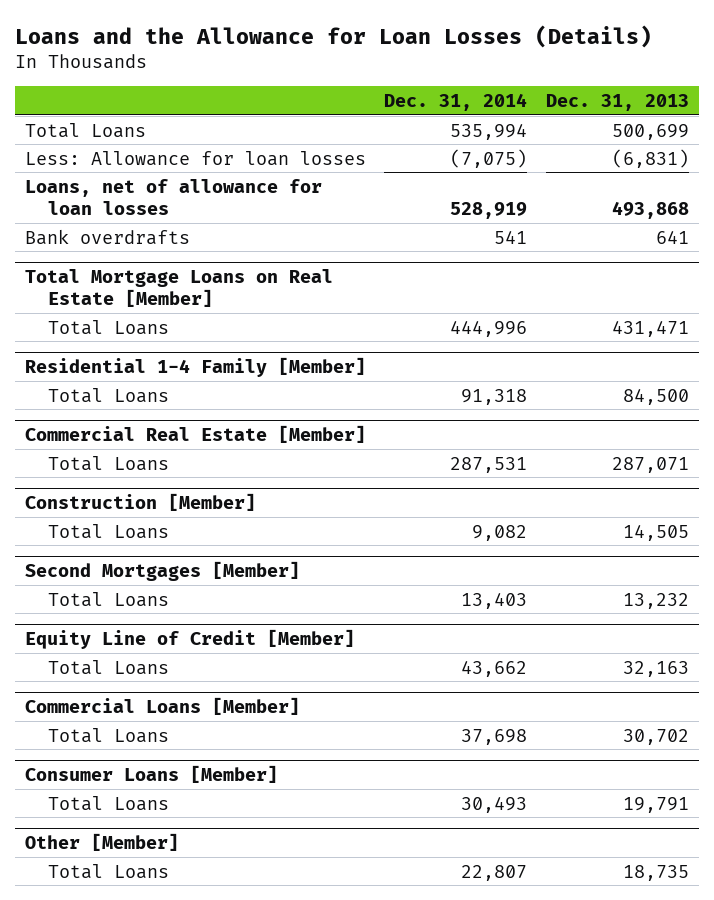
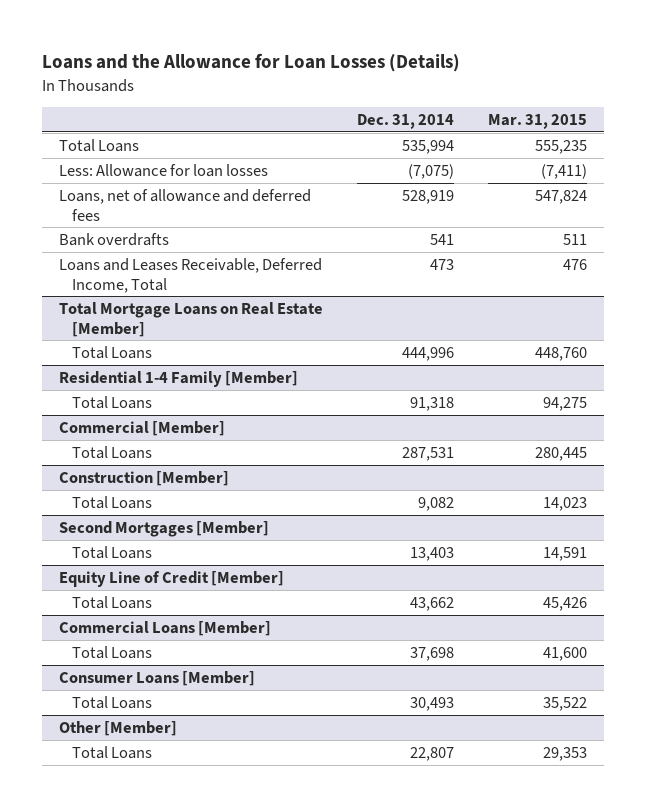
[546,93,690,111] Dec. 31, 2013 -> none
none -> [488,114,588,130] Mar. 31, 2015
[24,178,322,215] Loans, net of allowance for loan losses -> [59,188,312,221] Loans, net of allowance and deferred fees
none -> [59,257,323,293] Loans and Leases Receivable, Deferred Income, Total
[24,424,366,443] Commercial Real Estate [Member] -> [59,420,226,436] Commercial [Member]

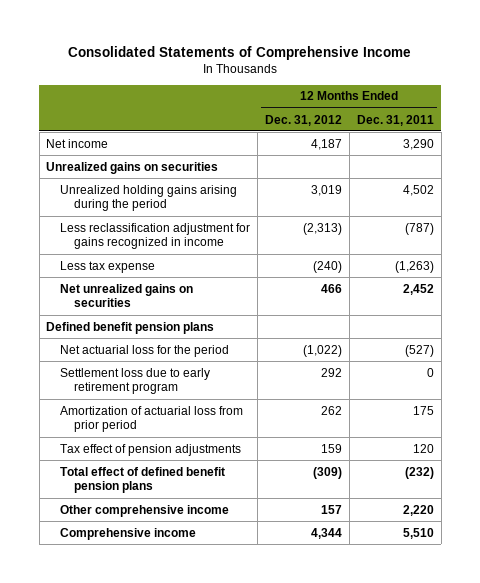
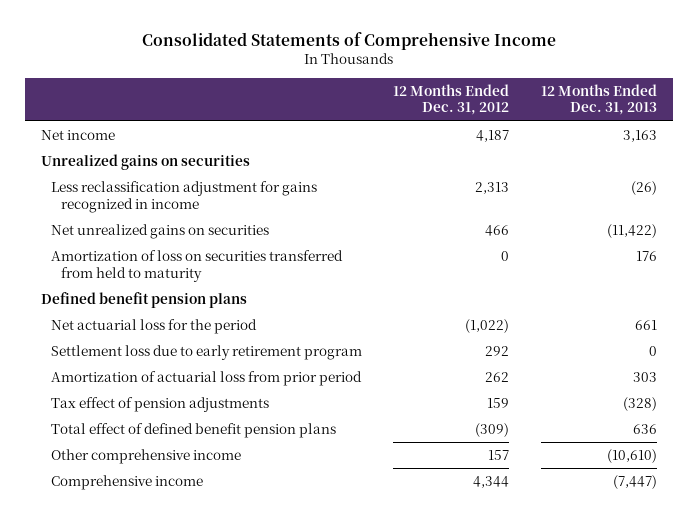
[356,114,434,126] Dec. 31, 2011 -> none
none -> [541,83,658,116] 12 Months Ended Dec. 31, 2013
[60,184,238,212] Unrealized holding gains arising during the period -> none
[60,260,156,273] Less tax expense -> none
[302,222,342,235] (2,313) -> [475,182,510,195] 2,313
none -> [50,250,343,282] Amortization of loss on securities transferred from held to maturity

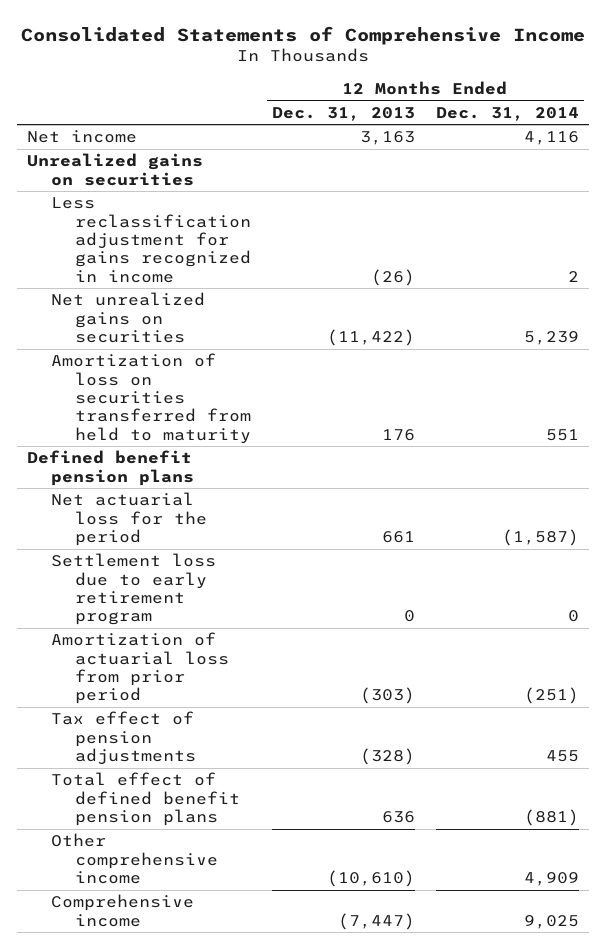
[393,83,510,116] 12 Months Ended Dec. 31, 2012 -> none
none -> [435,106,579,121] Dec. 31, 2014
[633,372,658,383] 303 -> [359,687,415,705] (303)

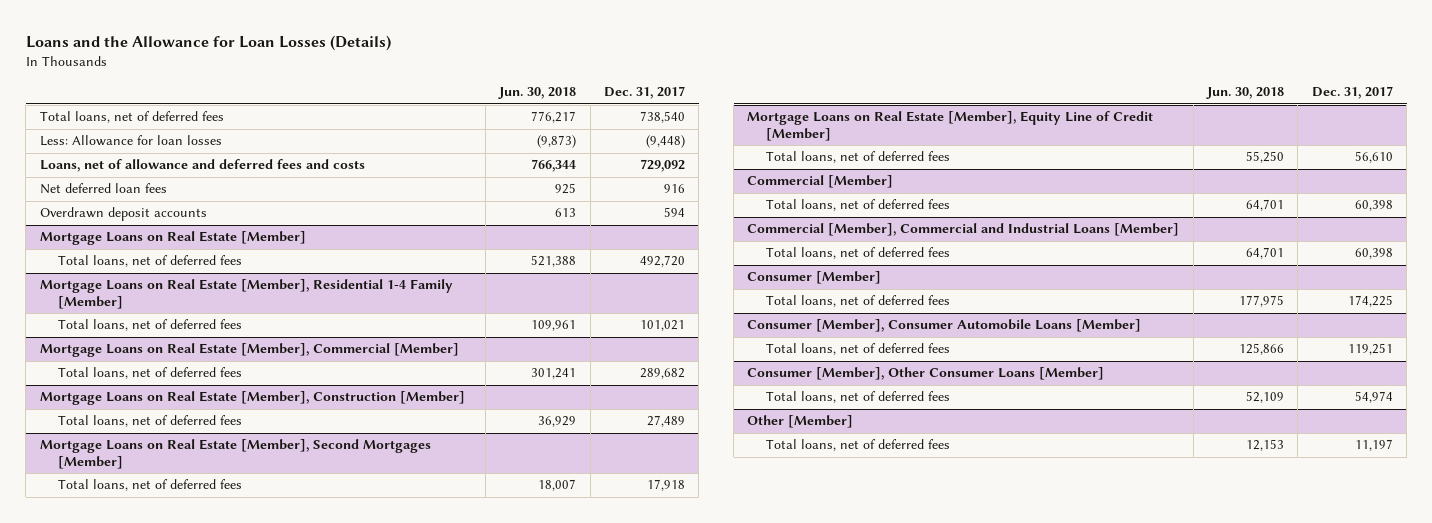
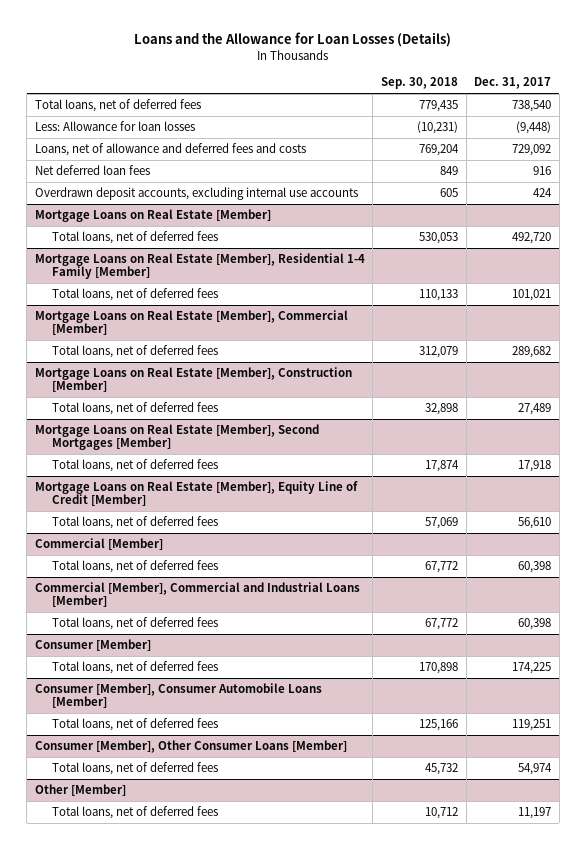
[498,87,577,100] Jun. 30, 2018 -> none
none -> [380,77,458,90] Sep. 30, 2018
[39,207,207,222] Overdrawn deposit accounts -> [34,187,358,201] Overdrawn deposit accounts, excluding internal use accounts
[664,207,686,218] 594 -> [533,188,553,198] 424

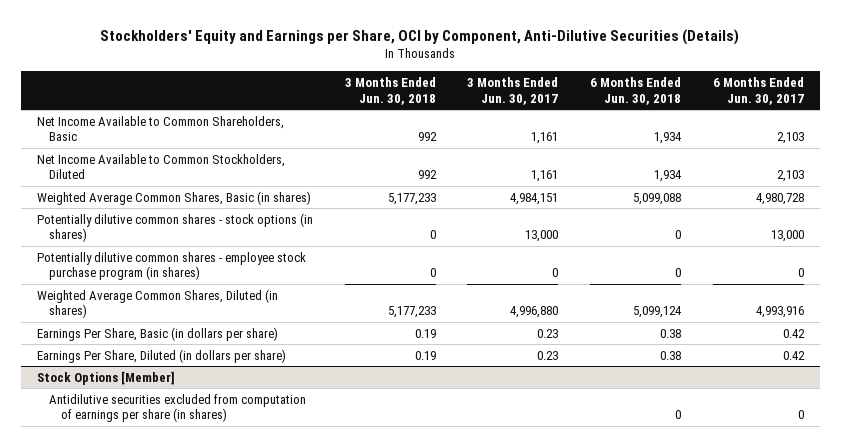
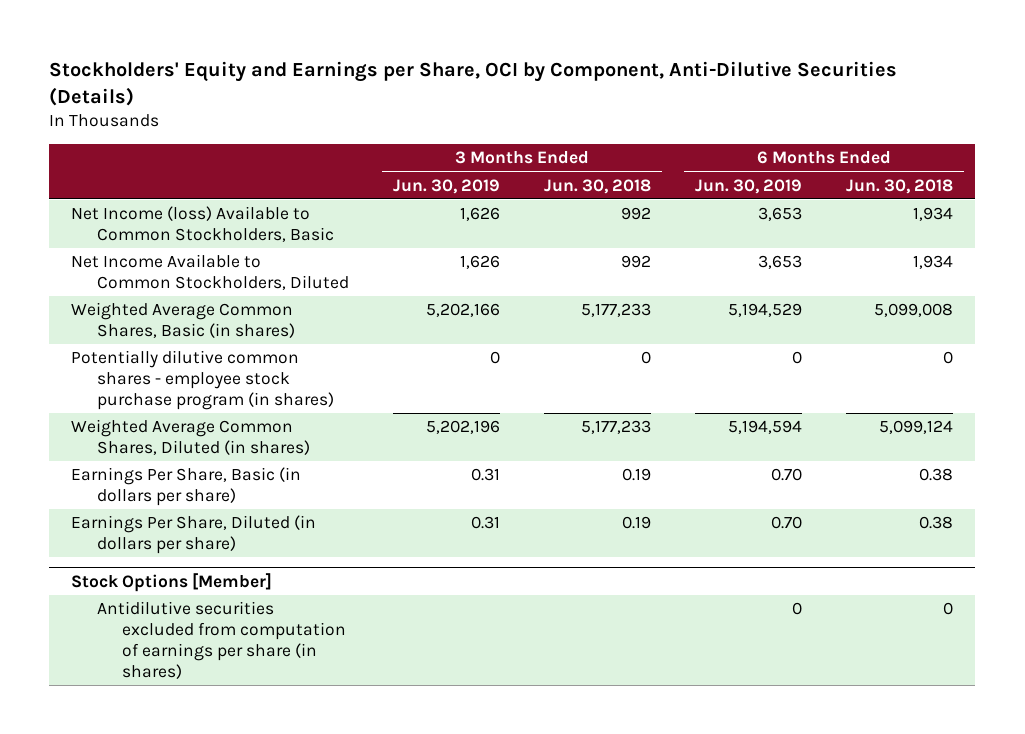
[467,77,559,105] 3 Months Ended Jun. 30, 2017 -> none
[713,77,805,105] 6 Months Ended Jun. 30, 2017 -> none
none -> [392,178,500,194] Jun. 30, 2019
none -> [695,178,803,194] Jun. 30, 2019
[36,115,284,142] Net Income Available to Common Shareholders, Basic -> [71,206,334,243] Net Income (loss) Available to Common Stockholders, Basic
[36,212,313,243] Potentially dilutive common shares - stock options (in shares) -> none
[633,192,682,205] 5,099,088 -> [874,303,954,318] 5,099,008

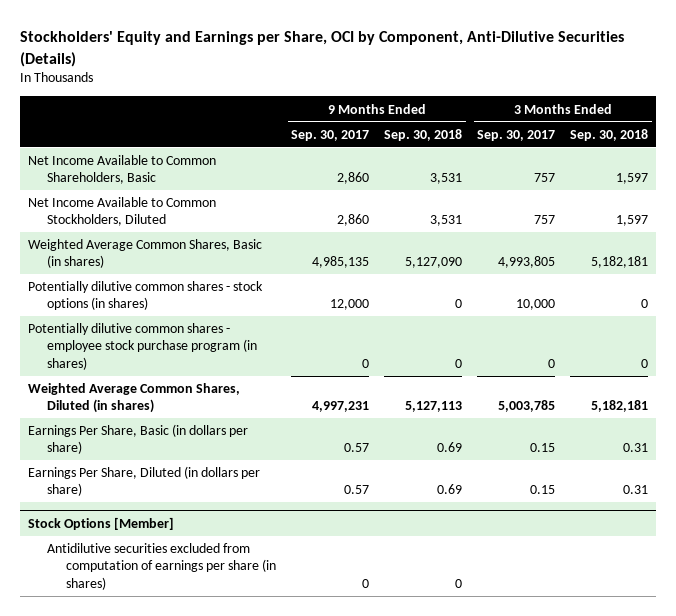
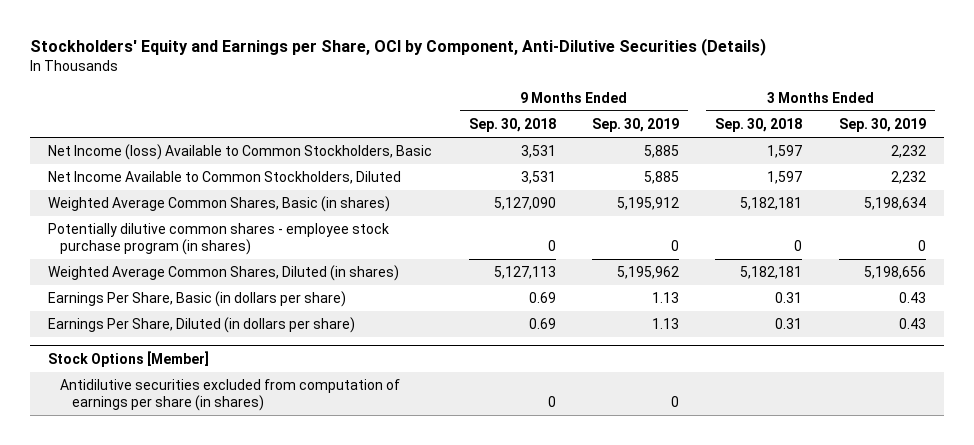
[291,129,370,141] Sep. 30, 2017 -> none
[477,129,556,141] Sep. 30, 2017 -> none
none -> [592,117,680,132] Sep. 30, 2019
none -> [838,117,926,132] Sep. 30, 2019
[27,155,216,185] Net Income Available to Common Shareholders, Basic -> [48,144,433,161] Net Income (loss) Available to Common Stockholders, Basic
[27,281,263,311] Potentially dilutive common shares - stock options (in shares) -> none

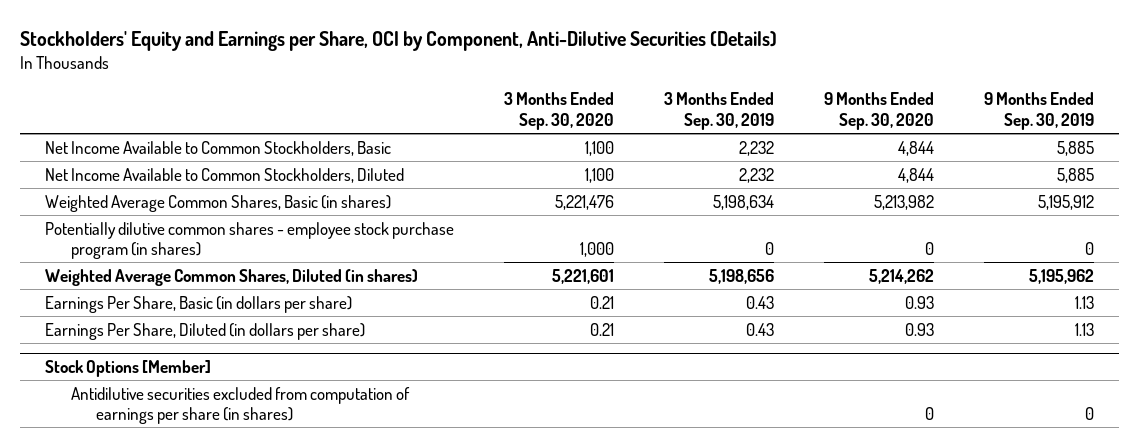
[468,117,556,132] Sep. 30, 2018 -> none
[715,117,803,132] Sep. 30, 2018 -> none
none -> [503,92,614,130] 3 Months Ended Sep. 30, 2020
none -> [823,92,934,130] 9 Months Ended Sep. 30, 2020
[48,144,433,161] Net Income (loss) Available to Common Stockholders, Basic -> [44,140,391,156] Net Income Available to Common Stockholders, Basic

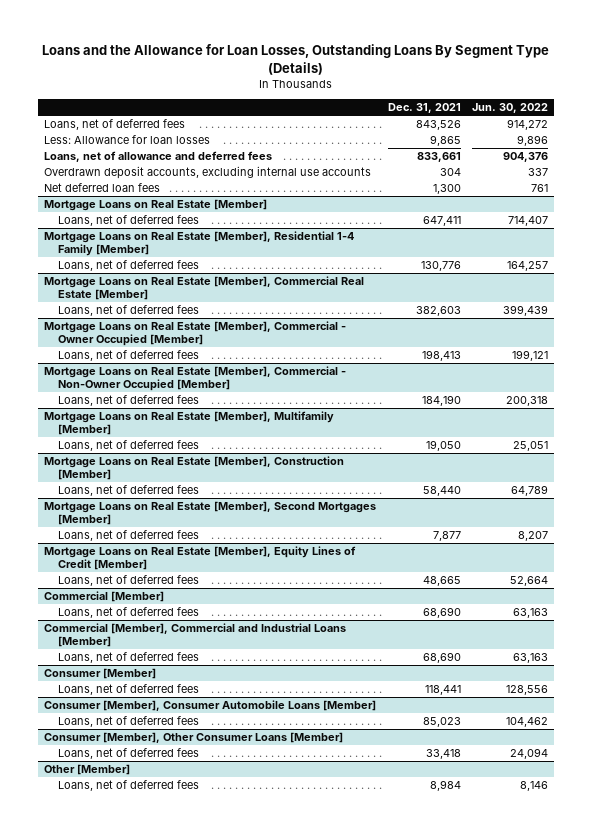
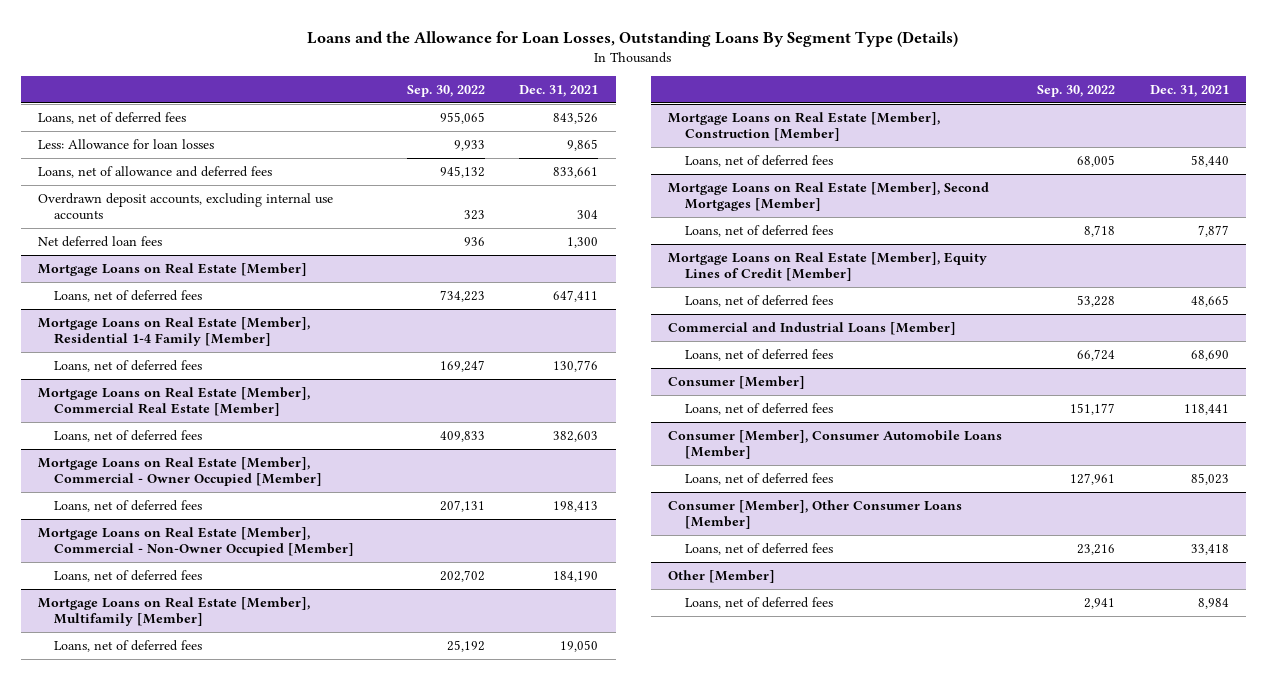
[472,103,549,114] Jun. 30, 2022 -> none
none -> [406,85,485,98] Sep. 30, 2022
[57,607,199,619] Loans, net of deferred fees -> none
[43,623,346,648] Commercial [Member], Commercial and Industrial Loans [Member] -> none
[43,591,164,603] Commercial [Member] -> [668,322,957,336] Commercial and Industrial Loans [Member]

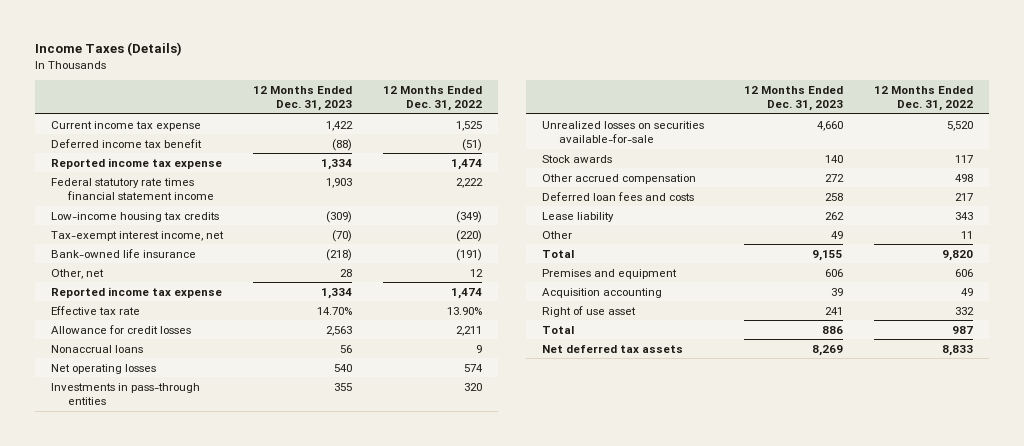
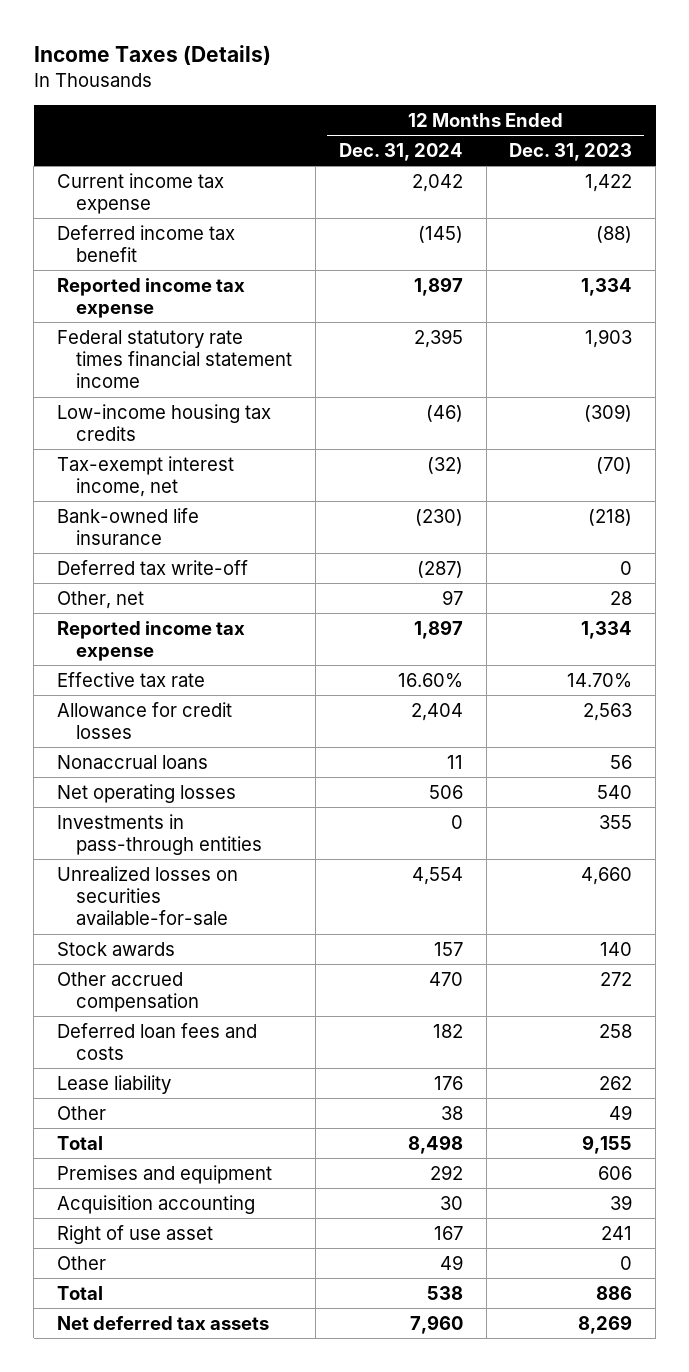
[383,85,483,112] 12 Months Ended Dec. 31, 2022 -> none
none -> [338,142,463,161] Dec. 31, 2024
none -> [56,559,248,575] Deferred tax write-off
none -> [56,1255,106,1270] Other

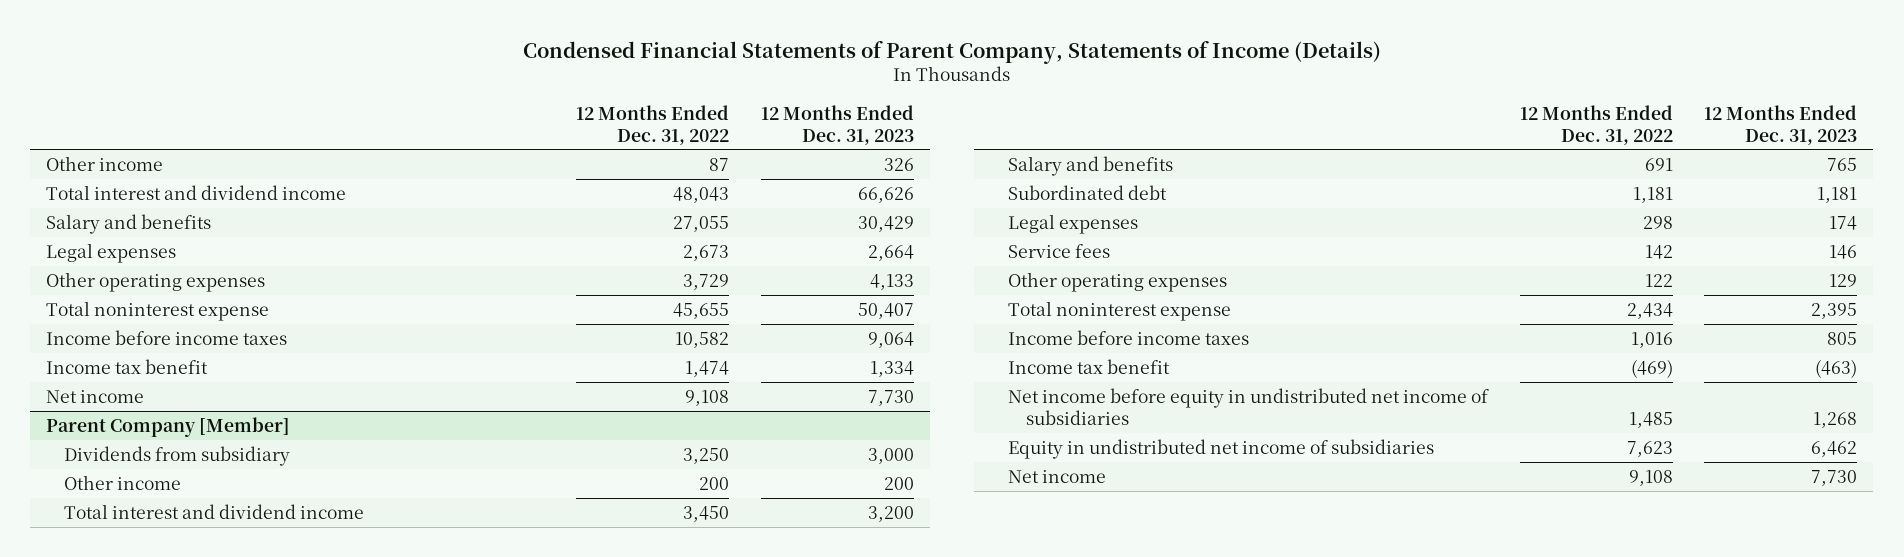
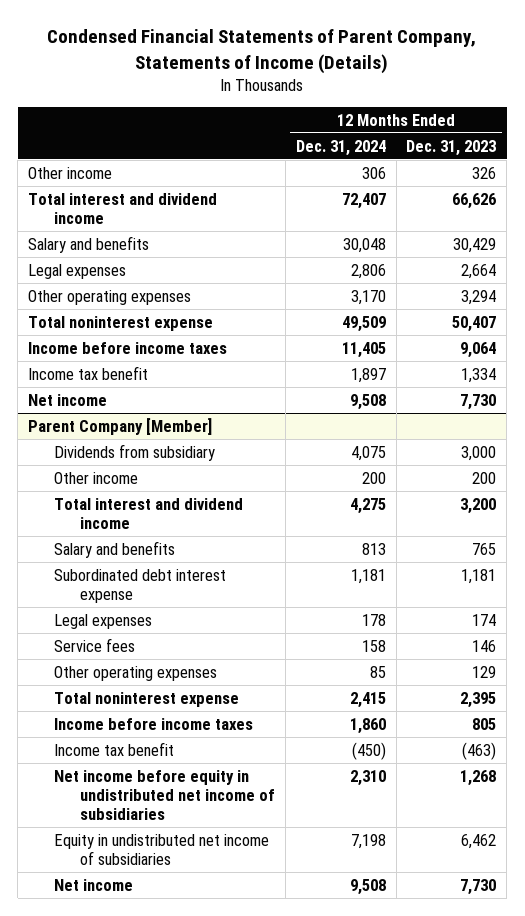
[576,104,730,145] 12 Months Ended Dec. 31, 2022 -> none
none -> [295,139,386,156] Dec. 31, 2024
[870,273,915,290] 4,133 -> [461,289,497,305] 3,294
[1007,184,1167,200] Subordinated debt -> [53,568,226,603] Subordinated debt interest expense

